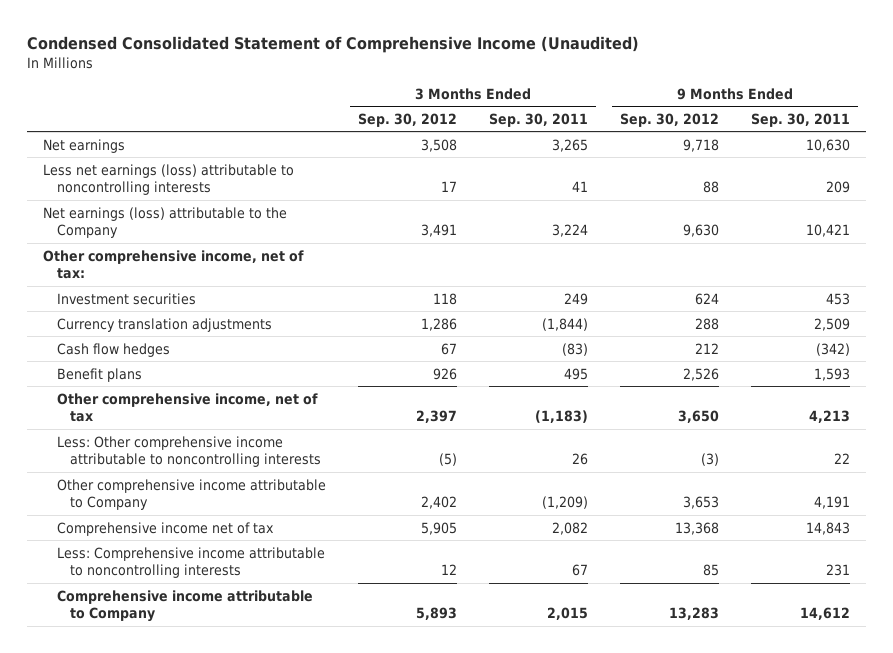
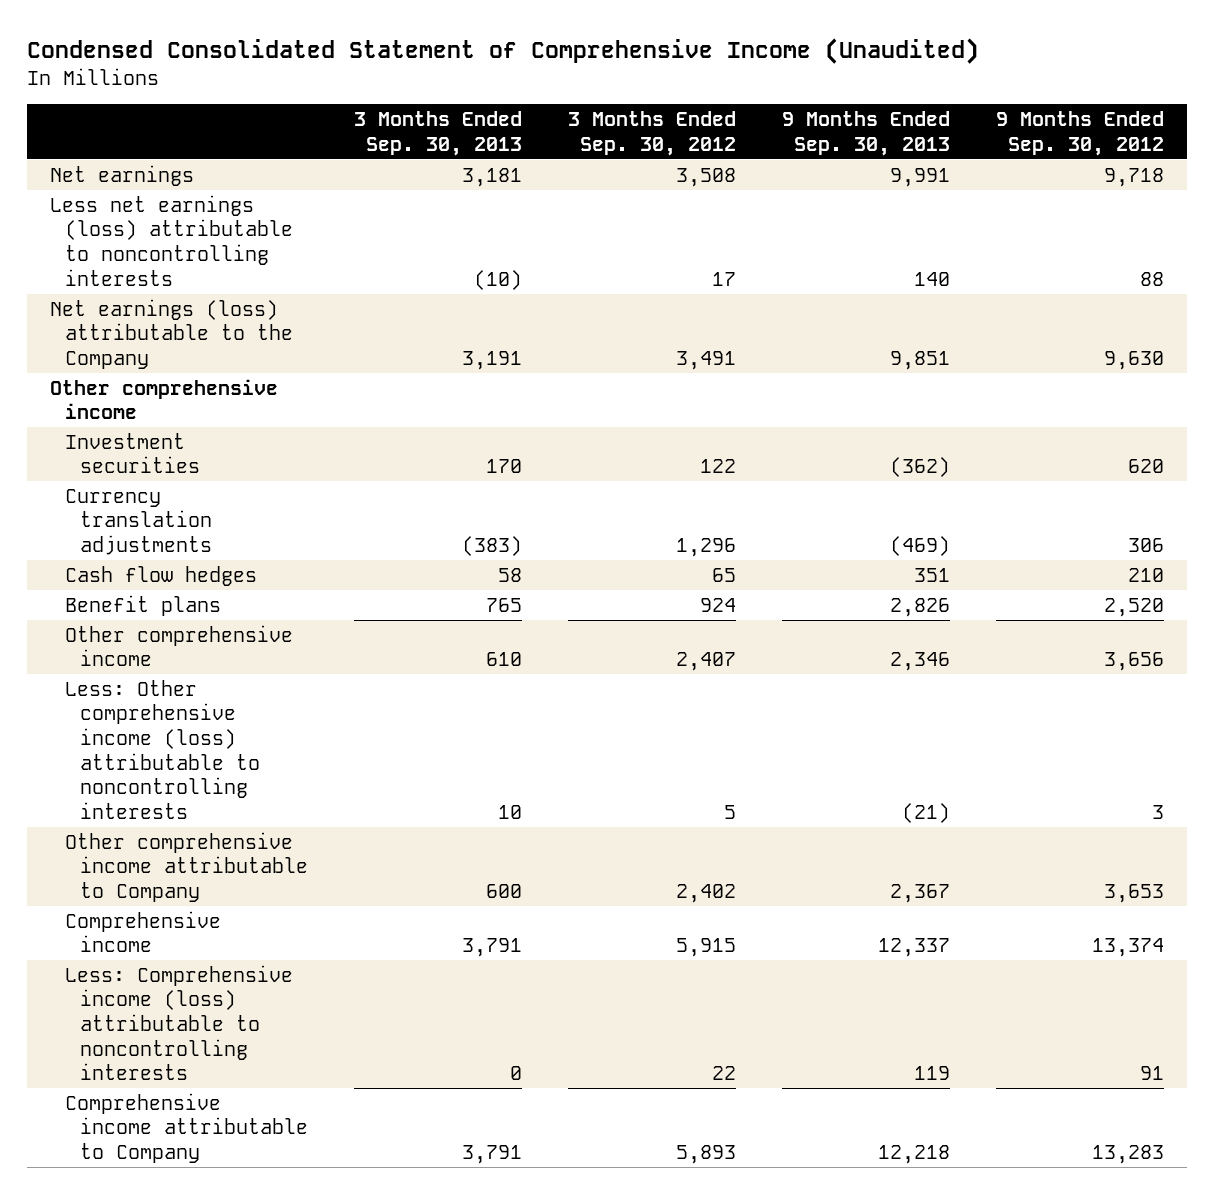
[488,113,588,128] Sep. 30, 2011 -> none
[751,113,851,128] Sep. 30, 2011 -> none
none -> [353,111,522,156] 3 Months Ended Sep. 30, 2013
none -> [781,111,950,156] 9 Months Ended Sep. 30, 2013
[43,249,305,280] Other comprehensive income, net of tax: -> [50,378,279,420] Other comprehensive income
[432,292,457,305] 118 -> [699,459,736,474] 122
[695,292,720,305] 624 -> [1127,459,1164,474] 620
[420,317,457,331] 1,286 -> [675,538,736,558] 1,296
[695,317,720,330] 288 -> [1127,538,1164,553] 306
[440,342,457,355] 67 -> [711,567,736,582] 65
[695,342,720,354] 212 -> [1127,567,1164,582] 210
[432,367,457,380] 926 -> [699,597,736,612] 924
[683,367,720,381] 2,526 -> [1103,597,1164,617] 2,520
[56,392,318,423] Other comprehensive income, net of tax -> [64,624,293,667] Other comprehensive income
[415,410,457,424] 2,397 -> [675,652,736,672] 2,407
[678,410,720,424] 3,650 -> [1103,652,1164,672] 3,656
[56,435,322,468] Less: Other comprehensive income attributable to noncontrolling interests -> [64,679,260,820] Less: Other comprehensive income (loss) attributable to noncontrolling interests
[438,453,457,467] (5) -> [723,805,736,820] 5
[701,453,720,467] (3) -> [1151,805,1164,820] 3
[56,521,274,536] Comprehensive income net of tax -> [64,910,221,953] Comprehensive income
[420,521,457,535] 5,905 -> [675,938,736,958] 5,915
[675,521,720,535] 13,368 -> [1091,938,1164,958] 13,374
[56,546,325,579] Less: Comprehensive income attributable to noncontrolling interests -> [64,964,293,1081] Less: Comprehensive income (loss) attributable to noncontrolling interests
[440,564,457,576] 12 -> [711,1066,736,1081] 22
[703,564,720,577] 85 -> [1139,1066,1164,1081] 91

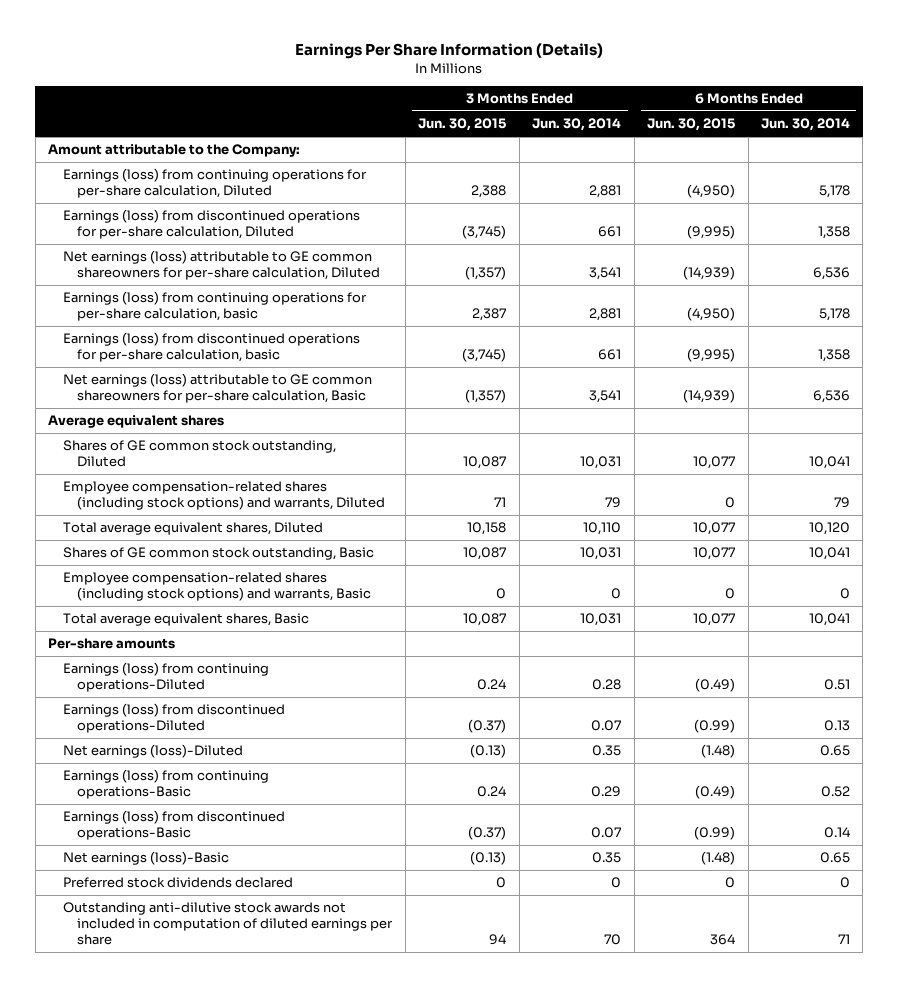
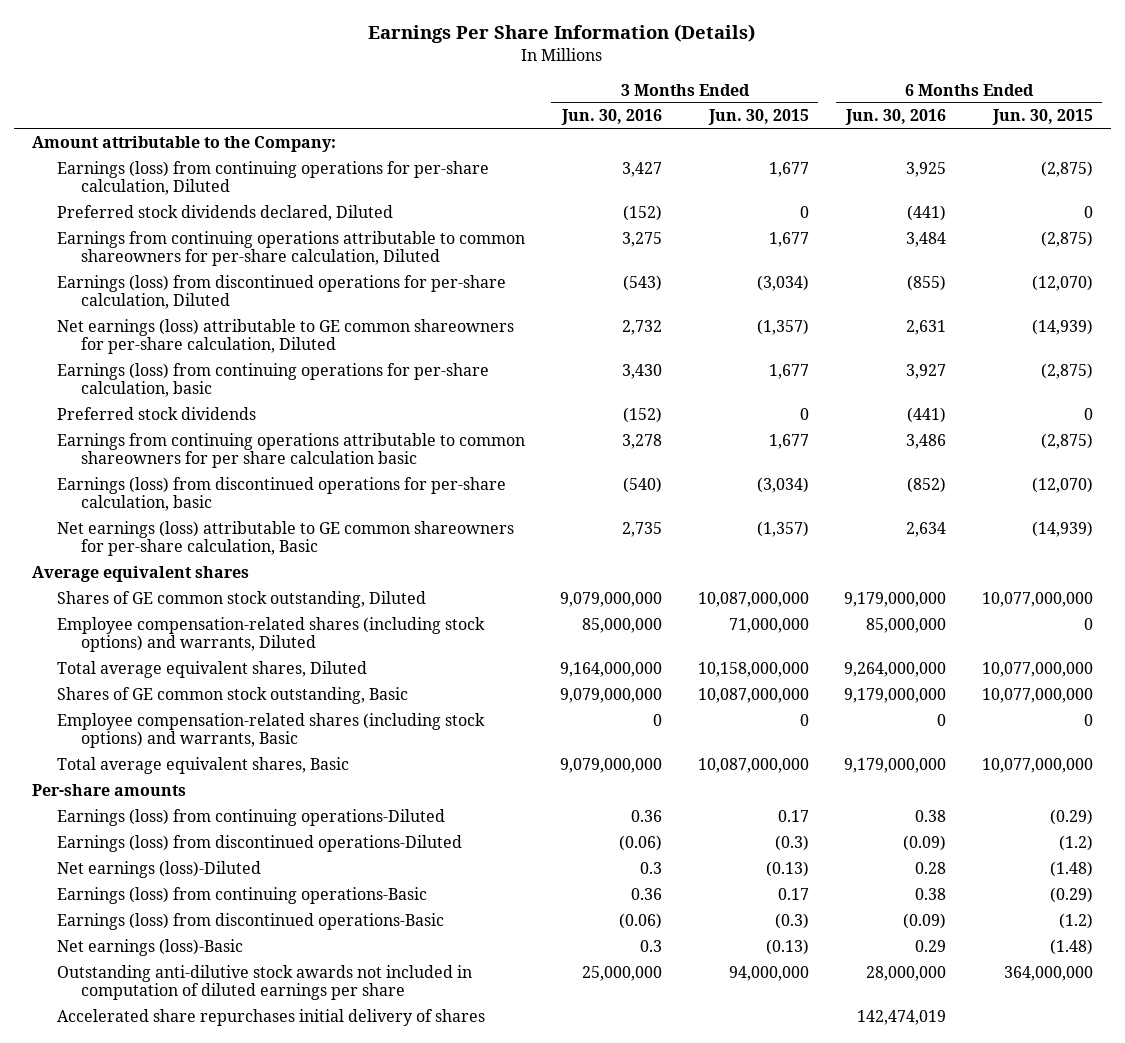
[532,118,622,132] Jun. 30, 2014 -> none
[761,118,851,132] Jun. 30, 2014 -> none
none -> [561,109,663,126] Jun. 30, 2016
none -> [845,109,947,126] Jun. 30, 2016
[471,185,507,199] 2,388 -> [768,161,809,177] 1,677
[687,184,736,199] (4,950) -> [1041,160,1094,177] (2,875)
none -> [56,204,393,221] Preferred stock dividends declared, Diluted
none -> [56,230,525,267] Earnings from continuing operations attributable to common shareowners for per-share calculation, Diluted
[462,225,507,240] (3,745) -> [756,274,809,291] (3,034)
[687,225,736,240] (9,995) -> [1032,274,1094,291] (12,070)
[472,308,507,322] 2,387 -> [768,363,809,379] 1,677
[687,307,736,322] (4,950) -> [1041,362,1094,379] (2,875)
none -> [56,406,256,420] Preferred stock dividends
none -> [56,432,525,469] Earnings from continuing operations attributable to common shareowners for per share calculation basic
[462,348,507,363] (3,745) -> [756,476,809,493] (3,034)
[687,348,736,363] (9,995) -> [1032,476,1094,493] (12,070)
[463,456,507,470] 10,087 -> [697,591,809,607] 10,087,000,000
[693,456,736,470] 10,077 -> [982,591,1094,607] 10,077,000,000
[494,497,507,508] 71 -> [728,617,809,633] 71,000,000
[467,522,507,536] 10,158 -> [697,661,809,677] 10,158,000,000
[693,522,736,536] 10,077 -> [982,661,1094,677] 10,077,000,000
[463,547,507,561] 10,087 -> [697,687,809,703] 10,087,000,000
[693,547,736,561] 10,077 -> [982,687,1094,703] 10,077,000,000
[463,613,507,627] 10,087 -> [697,757,809,773] 10,087,000,000
[693,613,736,627] 10,077 -> [982,757,1094,773] 10,077,000,000
[477,679,507,691] 0.24 -> [777,809,809,822] 0.17
[695,678,736,693] (0.49) -> [1050,808,1094,825] (0.29)
[468,719,507,734] (0.37) -> [774,834,809,851] (0.3)
[694,719,736,734] (0.99) -> [1059,834,1094,851] (1.2)
[477,786,507,798] 0.24 -> [777,887,809,900] 0.17
[695,785,736,800] (0.49) -> [1050,886,1094,903] (0.29)
[468,826,507,841] (0.37) -> [774,912,809,929] (0.3)
[694,826,736,841] (0.99) -> [1059,912,1094,929] (1.2)
[62,877,293,889] Preferred stock dividends declared -> none
[489,933,507,945] 94 -> [728,965,809,981] 94,000,000
[710,933,736,945] 364 -> [1004,965,1094,981] 364,000,000
none -> [56,1008,485,1026] Accelerated share repurchases initial delivery of shares

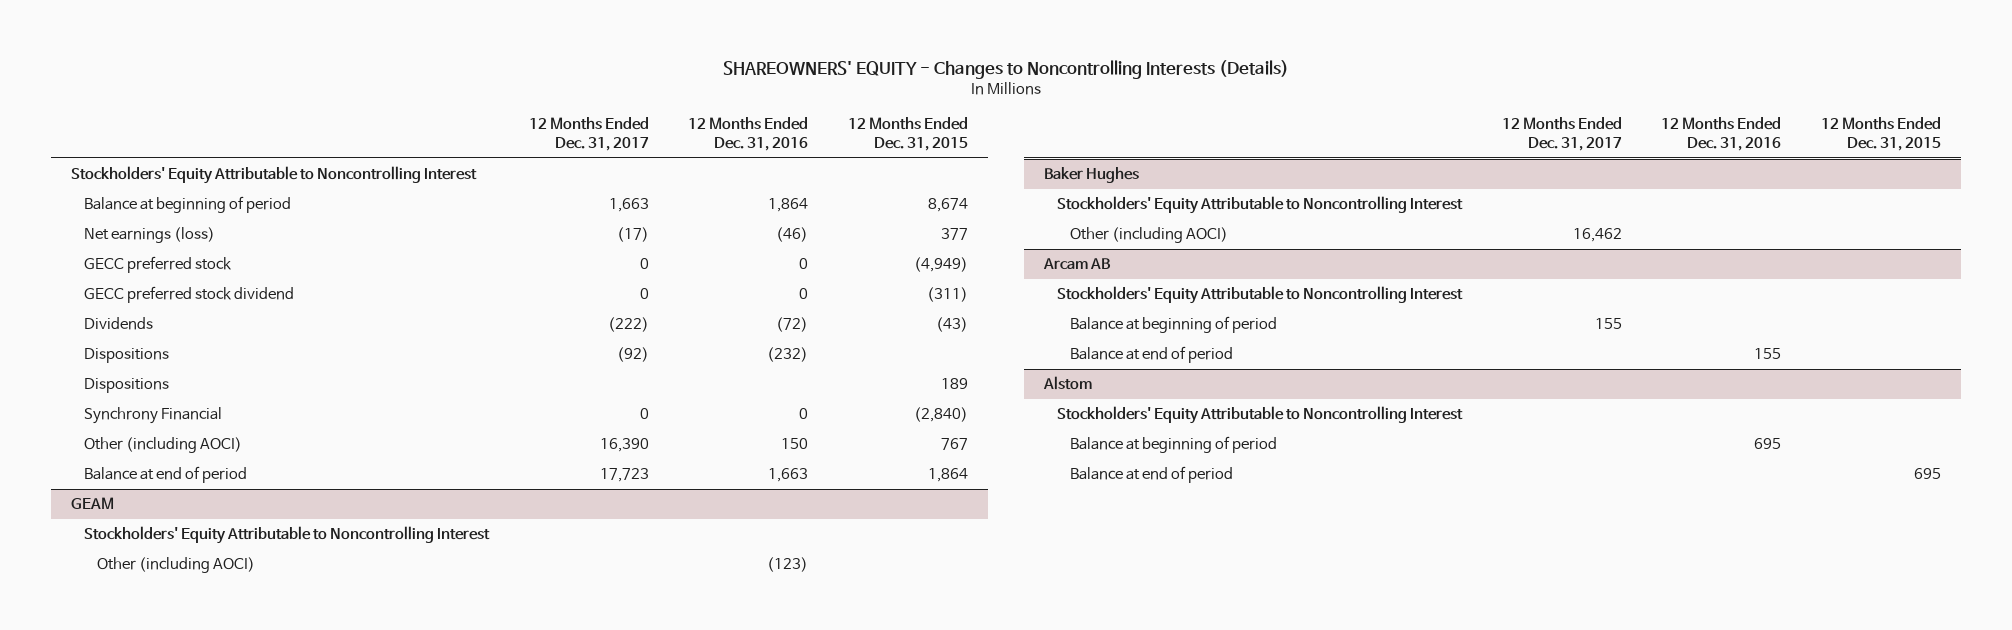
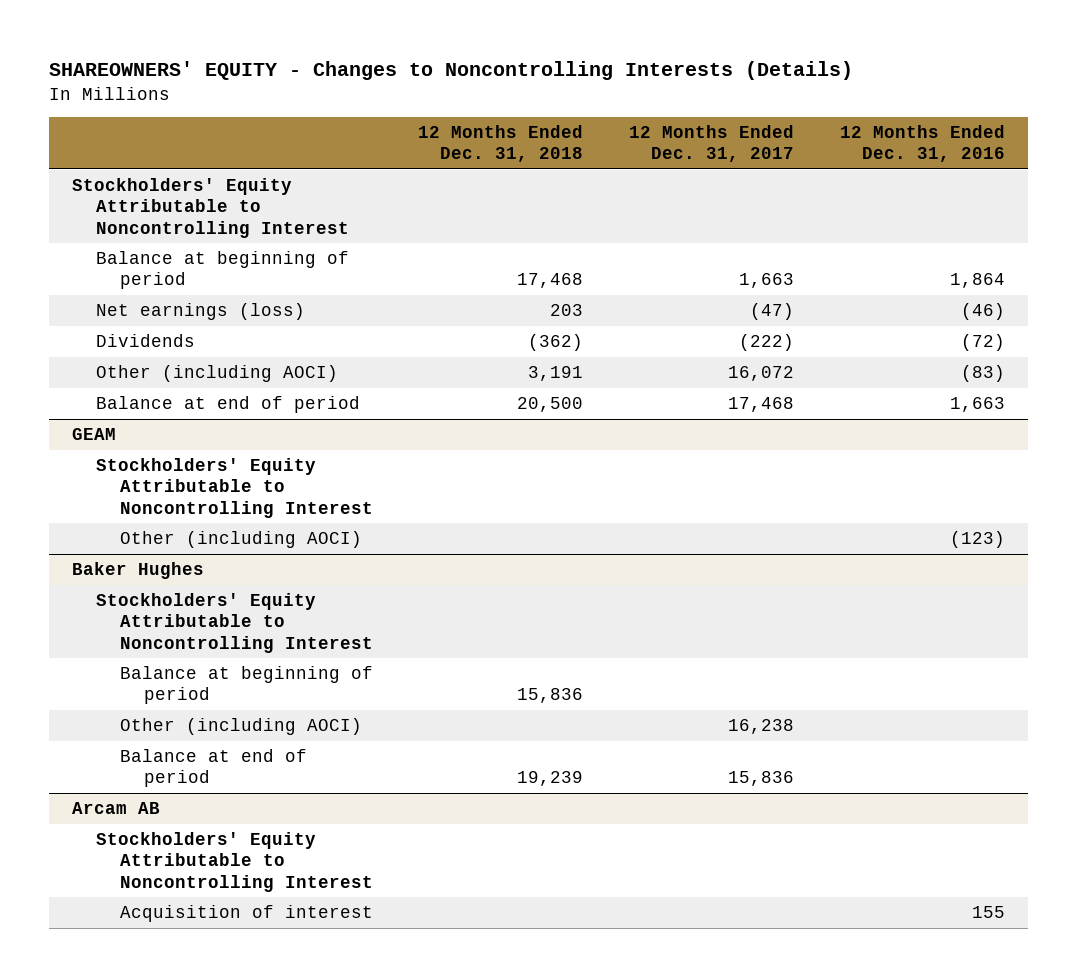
[847,117,968,152] 12 Months Ended Dec. 31, 2015 -> none
none -> [418,125,584,163] 12 Months Ended Dec. 31, 2018
[84,256,233,274] GECC preferred stock -> none
[84,286,295,304] GECC preferred stock dividend -> none
[616,227,649,243] (17) -> [750,303,795,321] (47)
[84,348,170,364] Dispositions -> none
[84,378,170,394] Dispositions -> none
[84,407,223,425] Synchrony Financial -> none
[599,438,649,453] 16,390 -> [728,366,795,382] 16,072
[781,438,809,450] 150 -> [960,365,1005,383] (83)
[599,468,649,483] 17,723 -> [728,397,795,413] 17,468
none -> [119,666,373,705] Balance at beginning of period
[1572,228,1622,243] 16,462 -> [728,719,795,735] 16,238
none -> [119,749,307,788] Balance at end of period
[1070,316,1278,334] Balance at beginning of period -> none
[1043,376,1093,391] Alstom -> none
[1057,406,1464,425] Stockholders' Equity Attributable to Noncontrolling Interest -> none
[1070,436,1278,454] Balance at beginning of period -> none
[1070,466,1234,484] Balance at end of period -> none
[1070,346,1234,364] Balance at end of period -> [119,905,373,923] Acquisition of interest

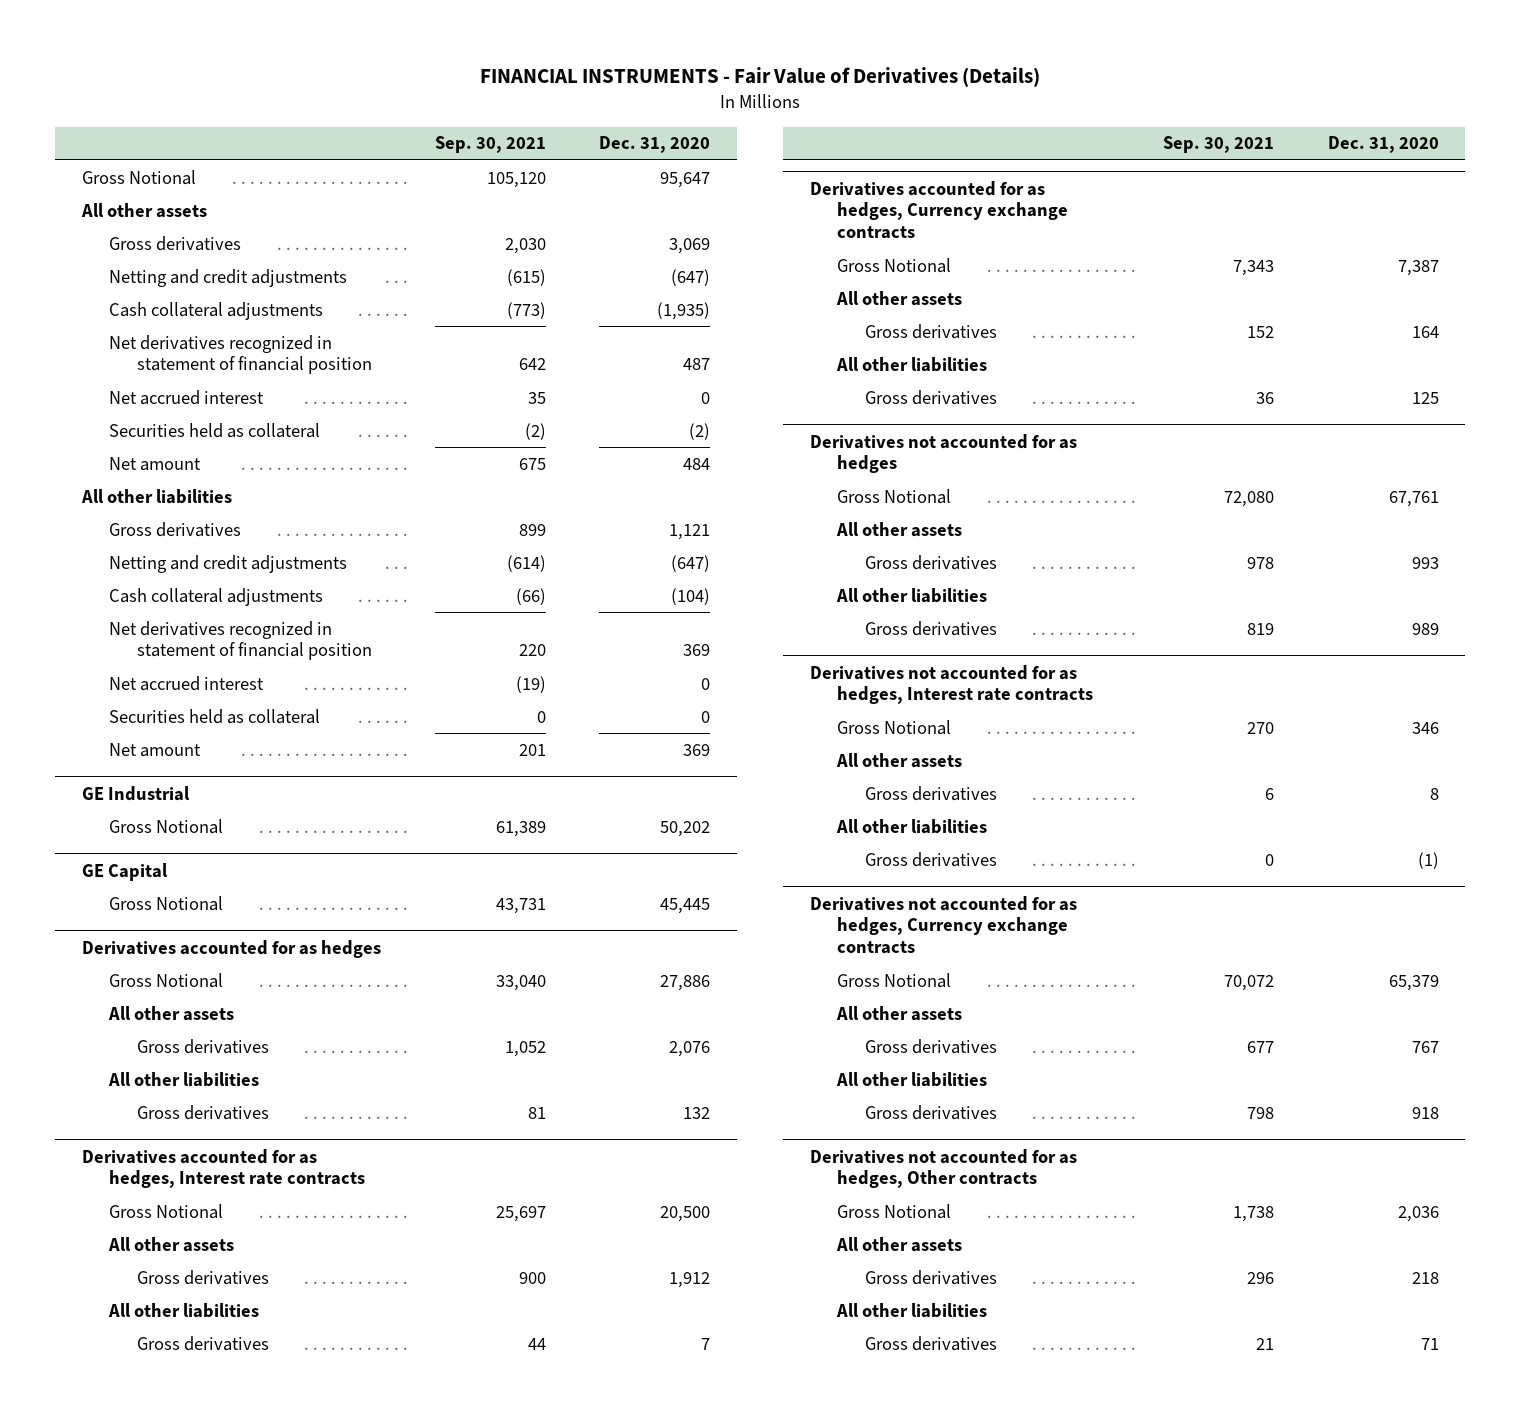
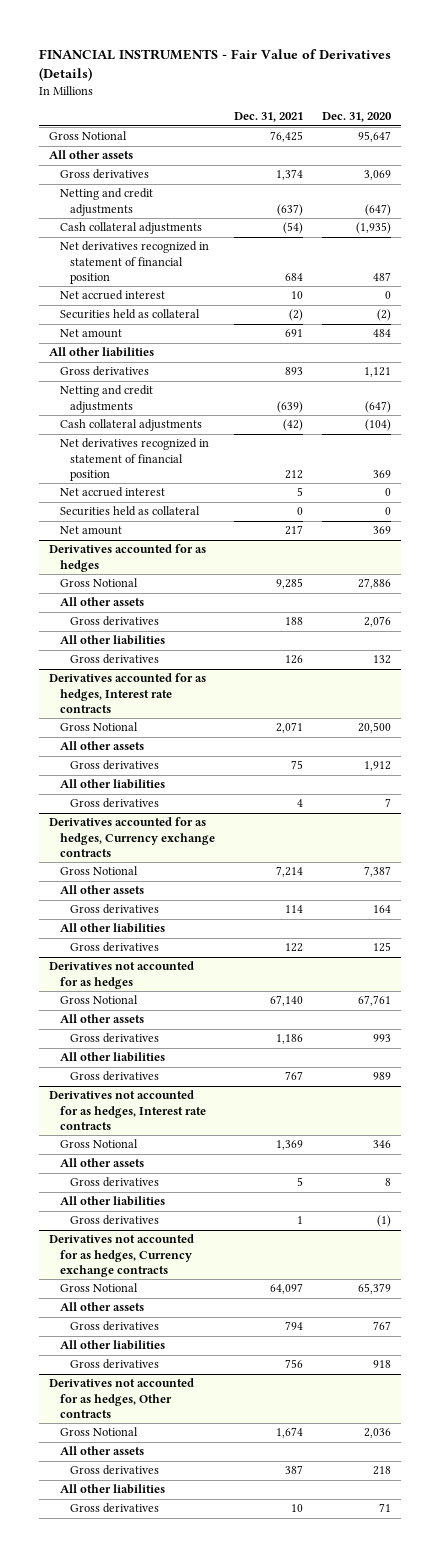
[434,136,546,154] Sep. 30, 2021 -> none
none -> [234,112,304,123] Dec. 31, 2021
[81,785,190,801] GE Industrial -> none
[109,818,224,834] Gross Notional -> none
[81,862,168,881] GE Capital -> none
[109,895,224,911] Gross Notional -> none

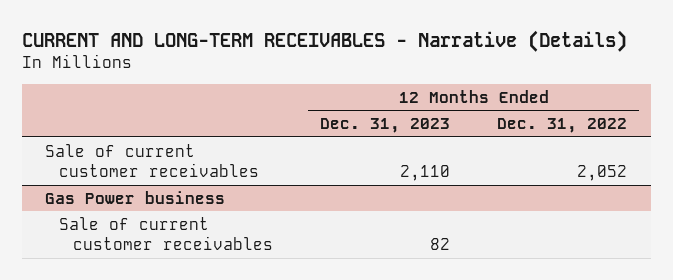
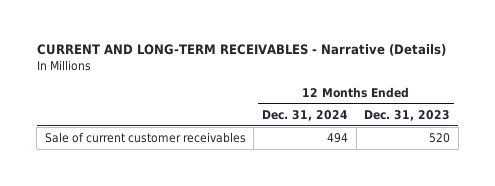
[497,118,628,134] Dec. 31, 2022 -> none
none -> [261,110,348,122] Dec. 31, 2024
[45,190,226,204] Gas Power business -> none
[59,216,273,251] Sale of current customer receivables -> none
[400,165,451,182] 2,110 -> [429,133,451,144] 520

